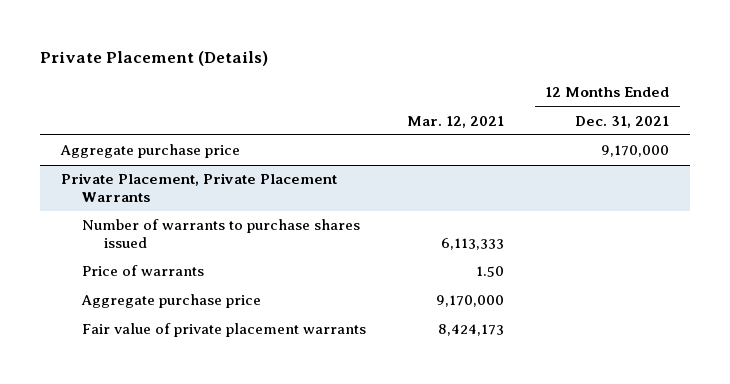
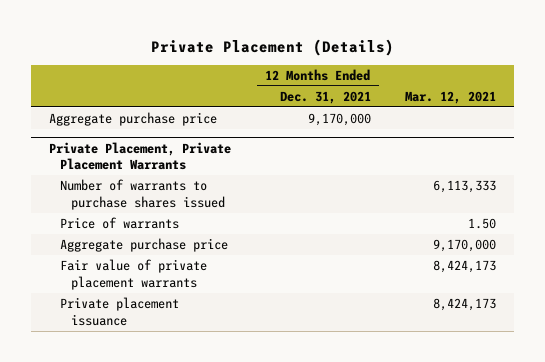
none -> [59,297,179,326] Private placement issuance

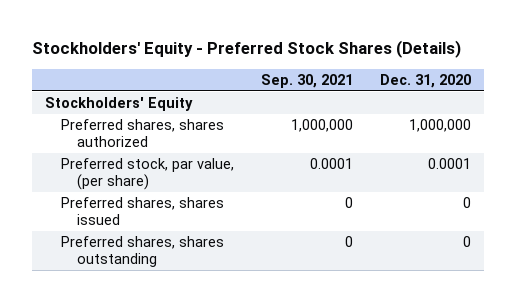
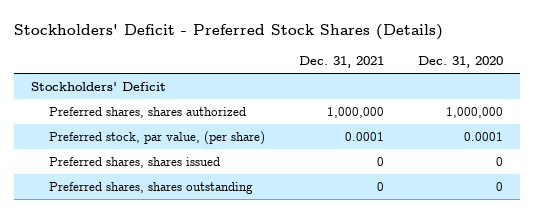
[31,40,461,59] Stockholders' Equity - Preferred Stock Shares (Details) -> [14,23,444,40] Stockholders' Deficit - Preferred Stock Shares (Details)
[260,73,353,88] Sep. 30, 2021 -> none
none -> [299,55,385,68] Dec. 31, 2021
[45,97,194,112] Stockholders' Equity -> [31,82,167,92] Stockholders' Deficit

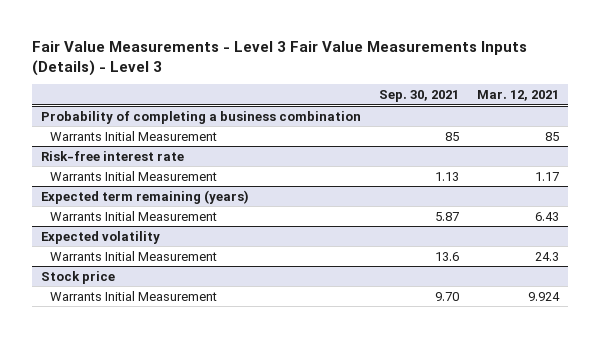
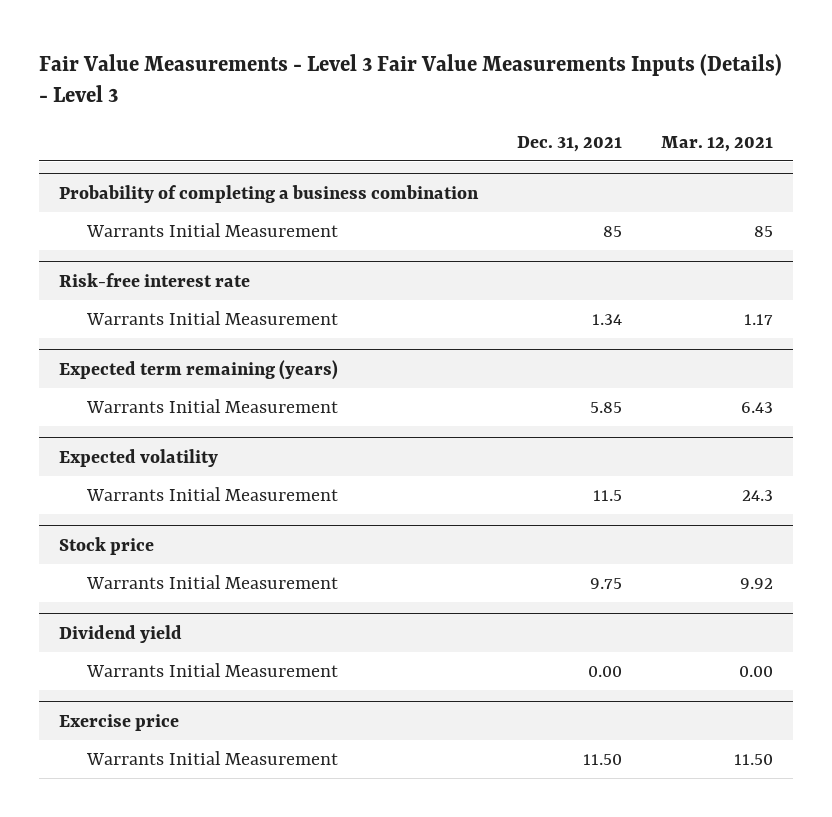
[378,90,459,103] Sep. 30, 2021 -> none
none -> [516,135,622,152] Dec. 31, 2021
[528,291,561,301] 9.924 -> [740,577,774,589] 9.92
none -> [58,624,182,643] Dividend yield
none -> [85,662,338,677] Warrants Initial Measurement
none -> [58,713,179,731] Exercise price
none -> [85,750,338,765] Warrants Initial Measurement

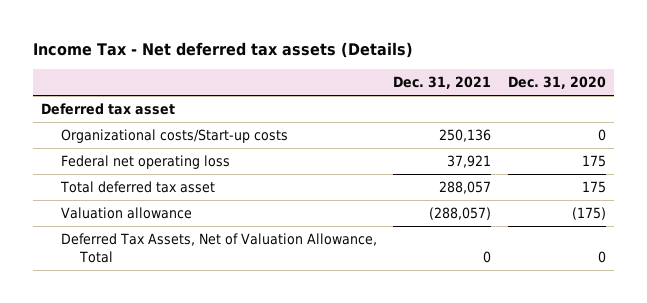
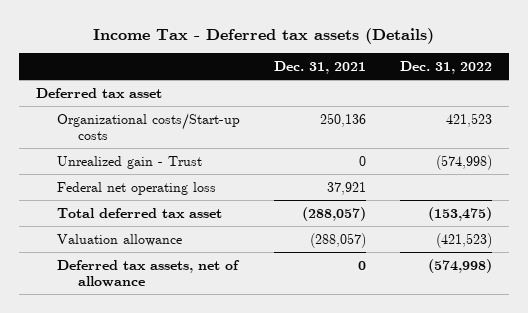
[32,41,413,58] Income Tax - Net deferred tax assets (Details) -> [93,27,435,44] Income Tax - Deferred tax assets (Details)
[507,76,606,90] Dec. 31, 2020 -> none
none -> [400,60,493,74] Dec. 31, 2022
none -> [56,155,202,169] Unrealized gain - Trust
[439,181,492,195] 288,057 -> [301,206,366,221] (288,057)
[60,233,377,264] Deferred Tax Assets, Net of Valuation Allowance, Total -> [56,259,240,288] Deferred tax assets, net of allowance

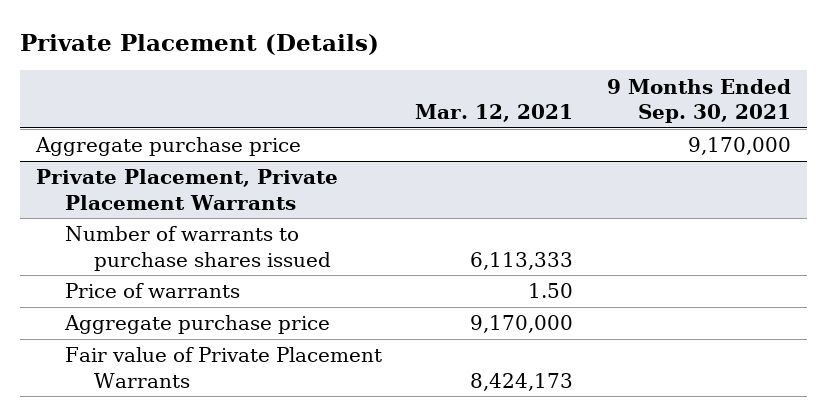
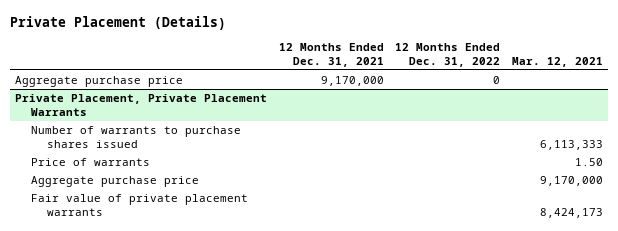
[606,78,791,124] 9 Months Ended Sep. 30, 2021 -> none
none -> [278,43,384,67] 12 Months Ended Dec. 31, 2021
none -> [395,43,501,67] 12 Months Ended Dec. 31, 2022
[64,347,382,388] Fair value of Private Placement Warrants -> [31,194,249,216] Fair value of private placement warrants

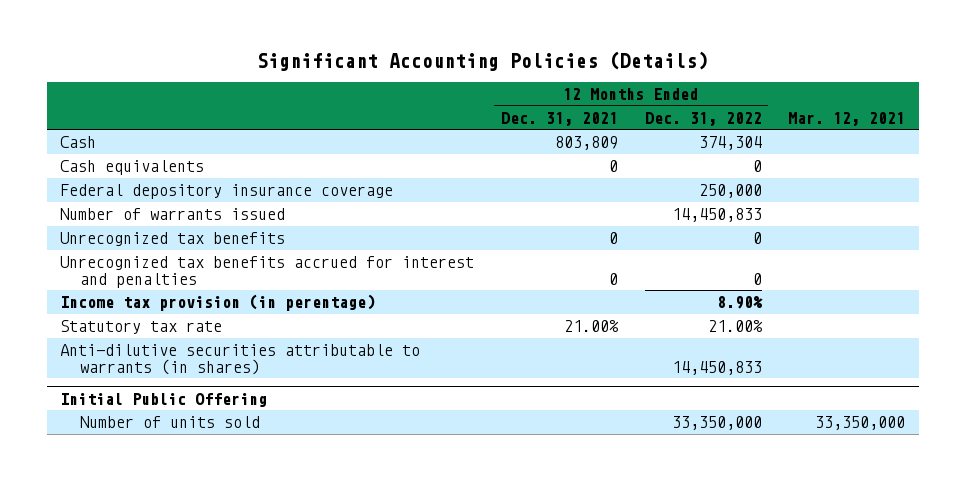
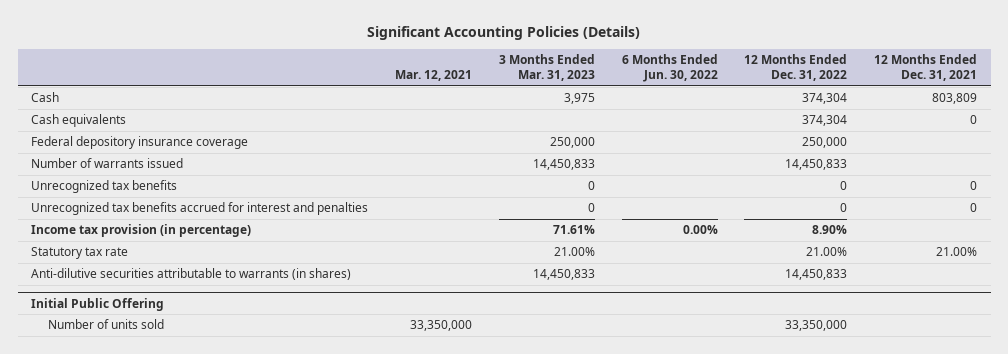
none -> [498,54,595,82] 3 Months Ended Mar. 31, 2023
none -> [621,54,718,83] 6 Months Ended Jun. 30, 2022
[752,160,762,173] 0 -> [802,115,848,127] 374,304
[60,294,376,312] Income tax provision (in perentage) -> [31,224,252,238] Income tax provision (in percentage)

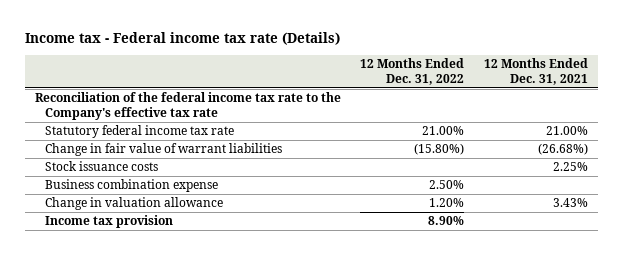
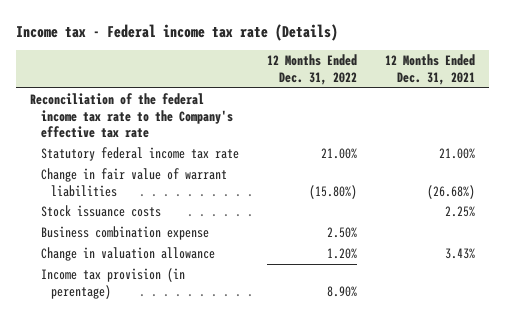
[45,215,174,229] Income tax provision -> [40,268,185,299] Income tax provision (in perentage)

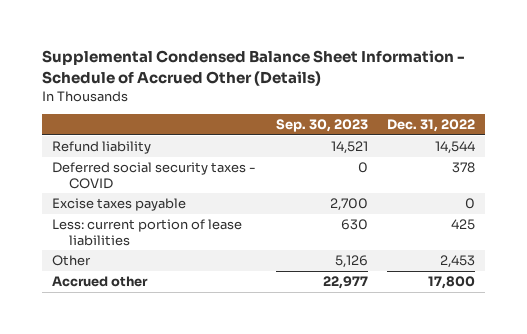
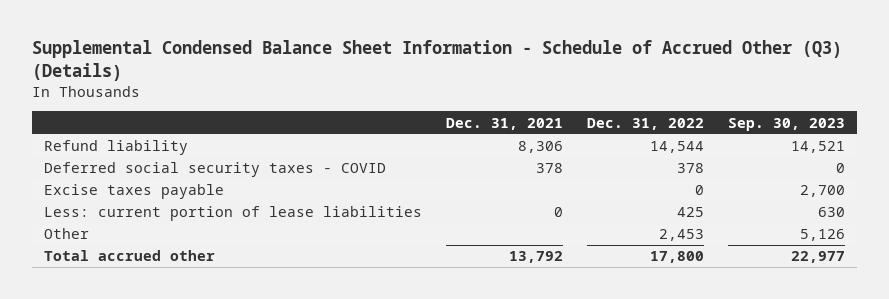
[41,50,465,86] Supplemental Condensed Balance Sheet Information - Schedule of Accrued Other (Details) -> [31,40,842,81] Supplemental Condensed Balance Sheet Information - Schedule of Accrued Other (Q3) (Details)
none -> [445,117,563,130] Dec. 31, 2021
[51,276,148,288] Accrued other -> [43,250,215,262] Total accrued other

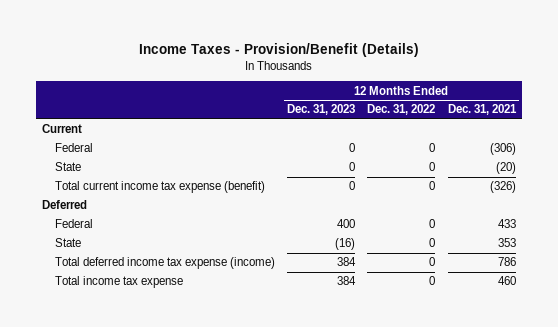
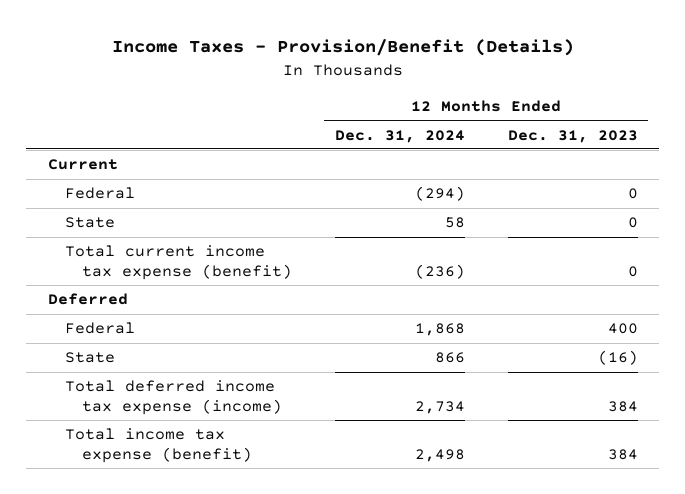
[367,104,436,116] Dec. 31, 2022 -> none
[447,104,517,116] Dec. 31, 2021 -> none
none -> [334,129,465,143] Dec. 31, 2024
[55,276,184,289] Total income tax expense -> [64,428,253,464] Total income tax expense (benefit)

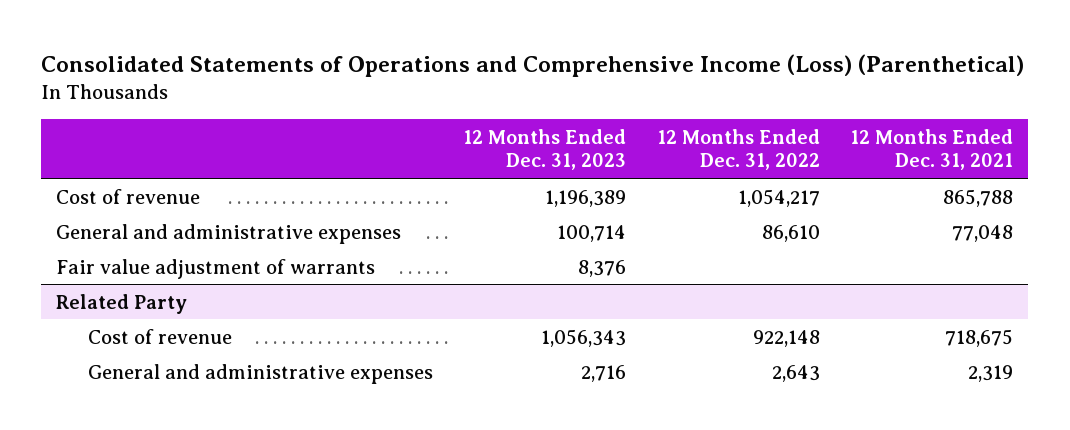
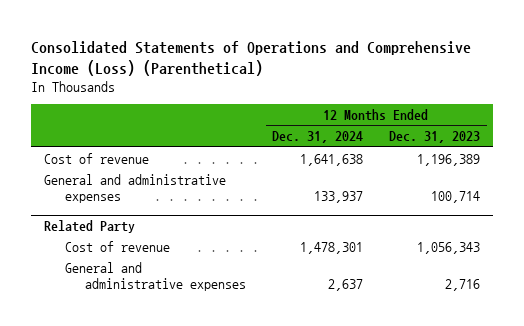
[656,128,820,171] 12 Months Ended Dec. 31, 2022 -> none
[850,128,1014,171] 12 Months Ended Dec. 31, 2021 -> none
none -> [272,131,364,144] Dec. 31, 2024
[56,258,376,279] Fair value adjustment of warrants -> none

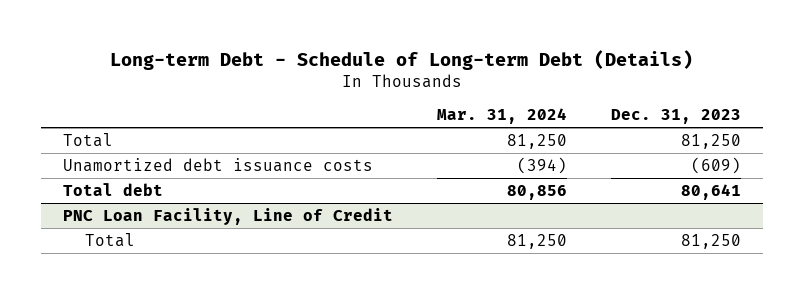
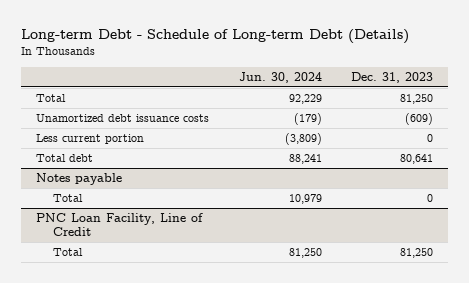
[437,108,568,125] Mar. 31, 2024 -> none
none -> [238,71,322,83] Jun. 30, 2024
none -> [35,134,144,145] Less current portion
none -> [35,173,122,186] Notes payable
none -> [52,194,83,203] Total

